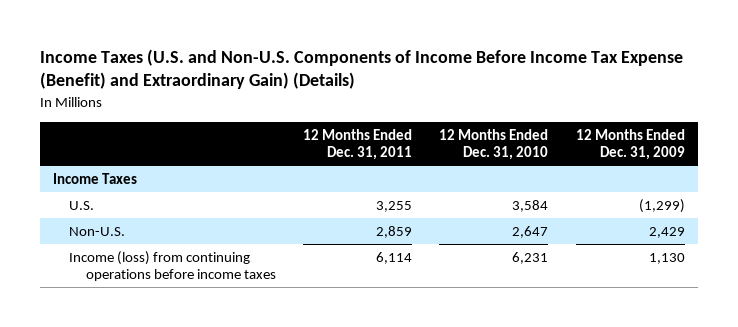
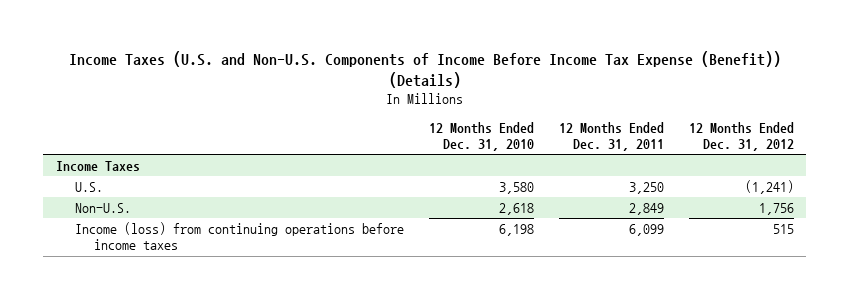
[39,49,683,90] Income Taxes (U.S. and Non-U.S. Components of Income Before Income Tax Expense (Benefit) and Extraordinary Gain) (Details) -> [68,51,781,88] Income Taxes (U.S. and Non-U.S. Components of Income Before Income Tax Expense (Benefit)) (Details)
[575,128,685,161] 12 Months Ended Dec. 31, 2009 -> none
none -> [688,121,794,152] 12 Months Ended Dec. 31, 2012
[375,200,412,212] 3,255 -> [628,181,664,194] 3,250
[512,199,549,212] 3,584 -> [498,181,534,194] 3,580
[375,225,412,238] 2,859 -> [628,202,664,215] 2,849
[512,225,549,238] 2,647 -> [498,202,534,215] 2,618
[375,251,412,264] 6,114 -> [628,223,664,236] 6,099
[512,251,549,264] 6,231 -> [498,223,534,236] 6,198

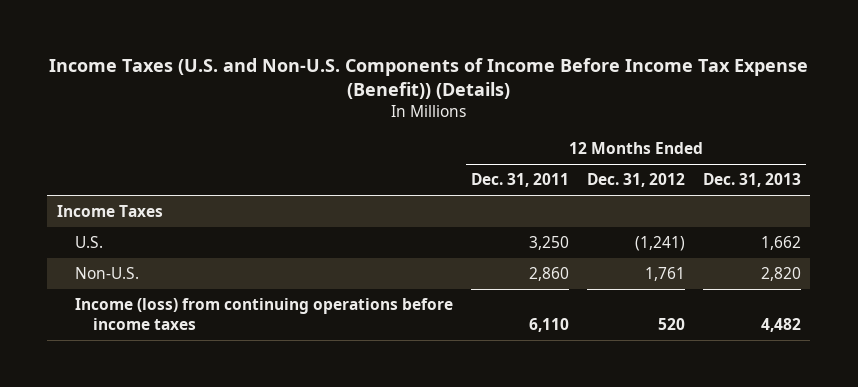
[428,121,534,152] 12 Months Ended Dec. 31, 2010 -> none
none -> [703,173,802,188] Dec. 31, 2013
[628,202,664,215] 2,849 -> [528,267,569,282] 2,860
[758,202,794,215] 1,756 -> [644,267,685,282] 1,761
[628,223,664,236] 6,099 -> [528,317,569,332] 6,110
[772,223,794,234] 515 -> [657,317,685,330] 520

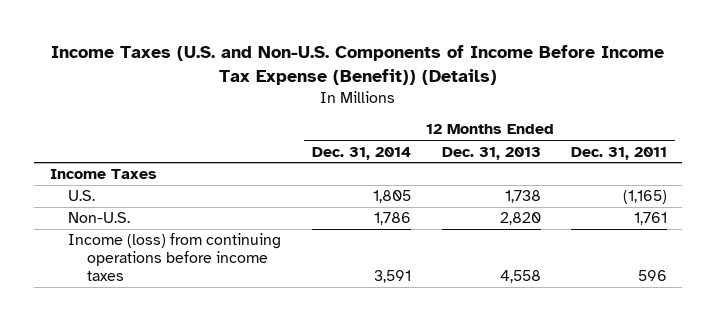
[586,173,685,188] Dec. 31, 2012 -> none
none -> [311,146,411,160] Dec. 31, 2014
[528,236,569,251] 3,250 -> [623,190,668,205] (1,165)
[761,236,802,251] 1,662 -> [504,190,541,204] 1,738
[528,267,569,282] 2,860 -> [634,212,668,226] 1,761
[528,317,569,332] 6,110 -> [638,270,668,282] 596
[761,317,802,332] 4,482 -> [499,270,541,284] 4,558

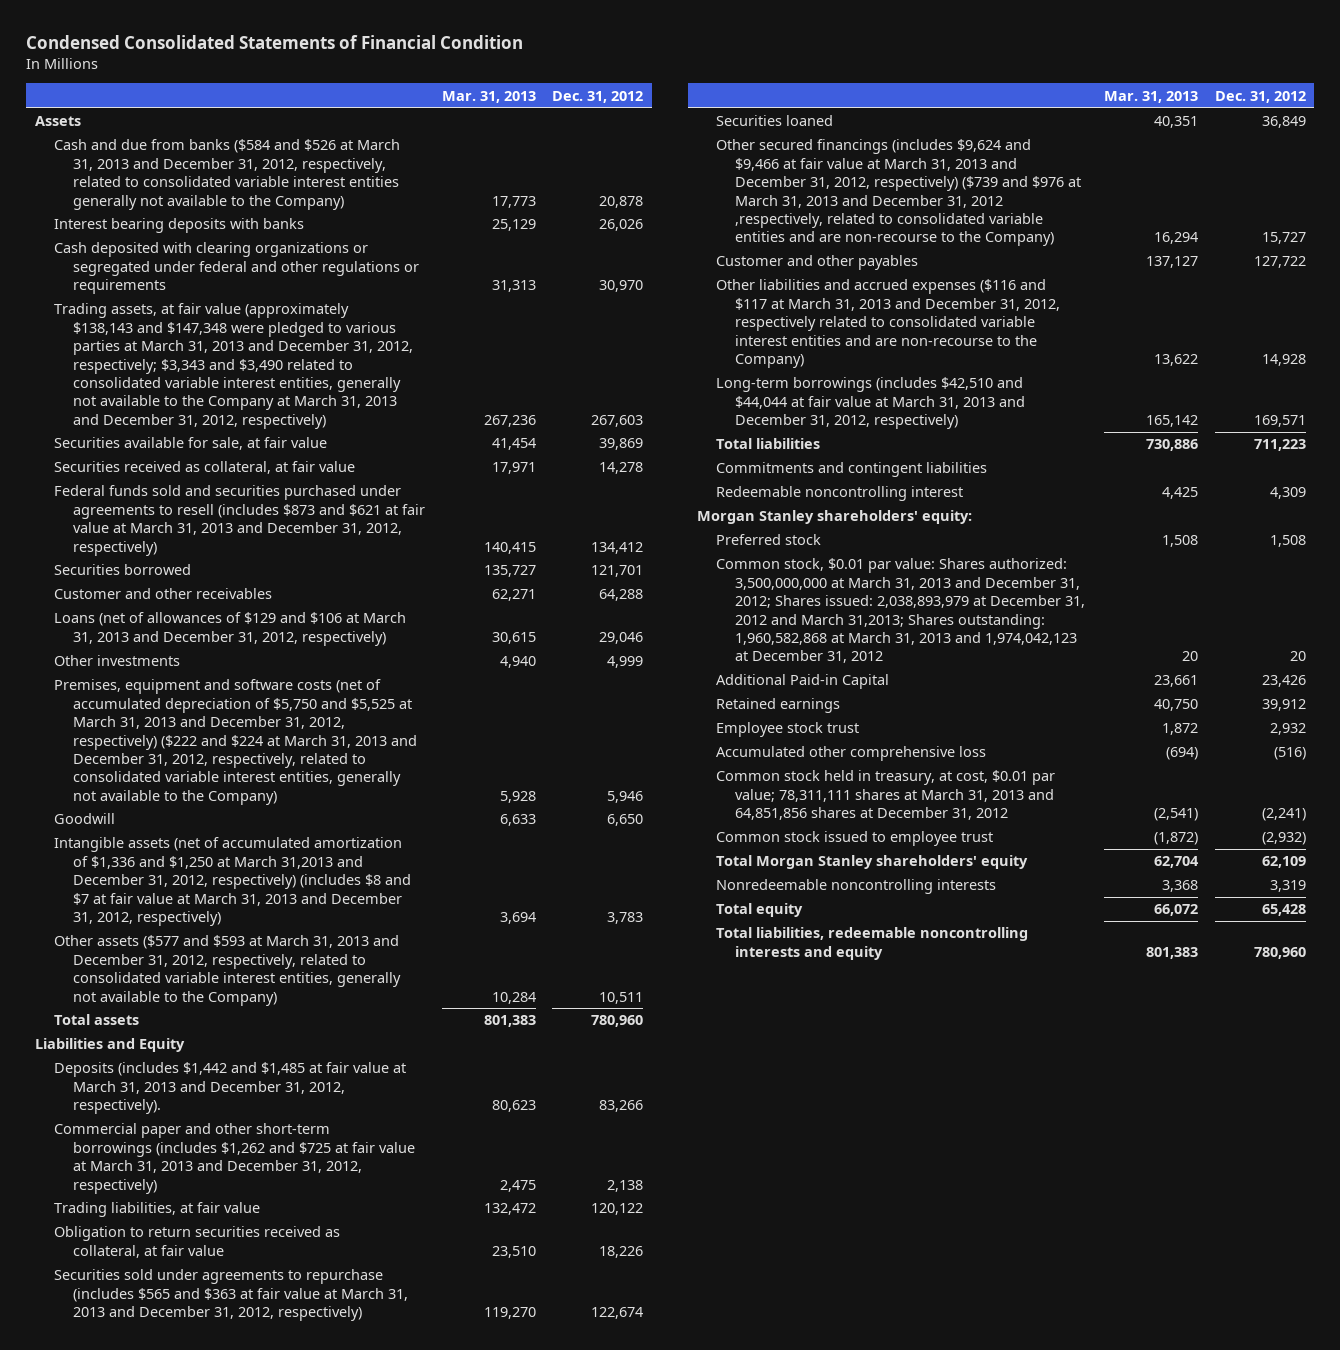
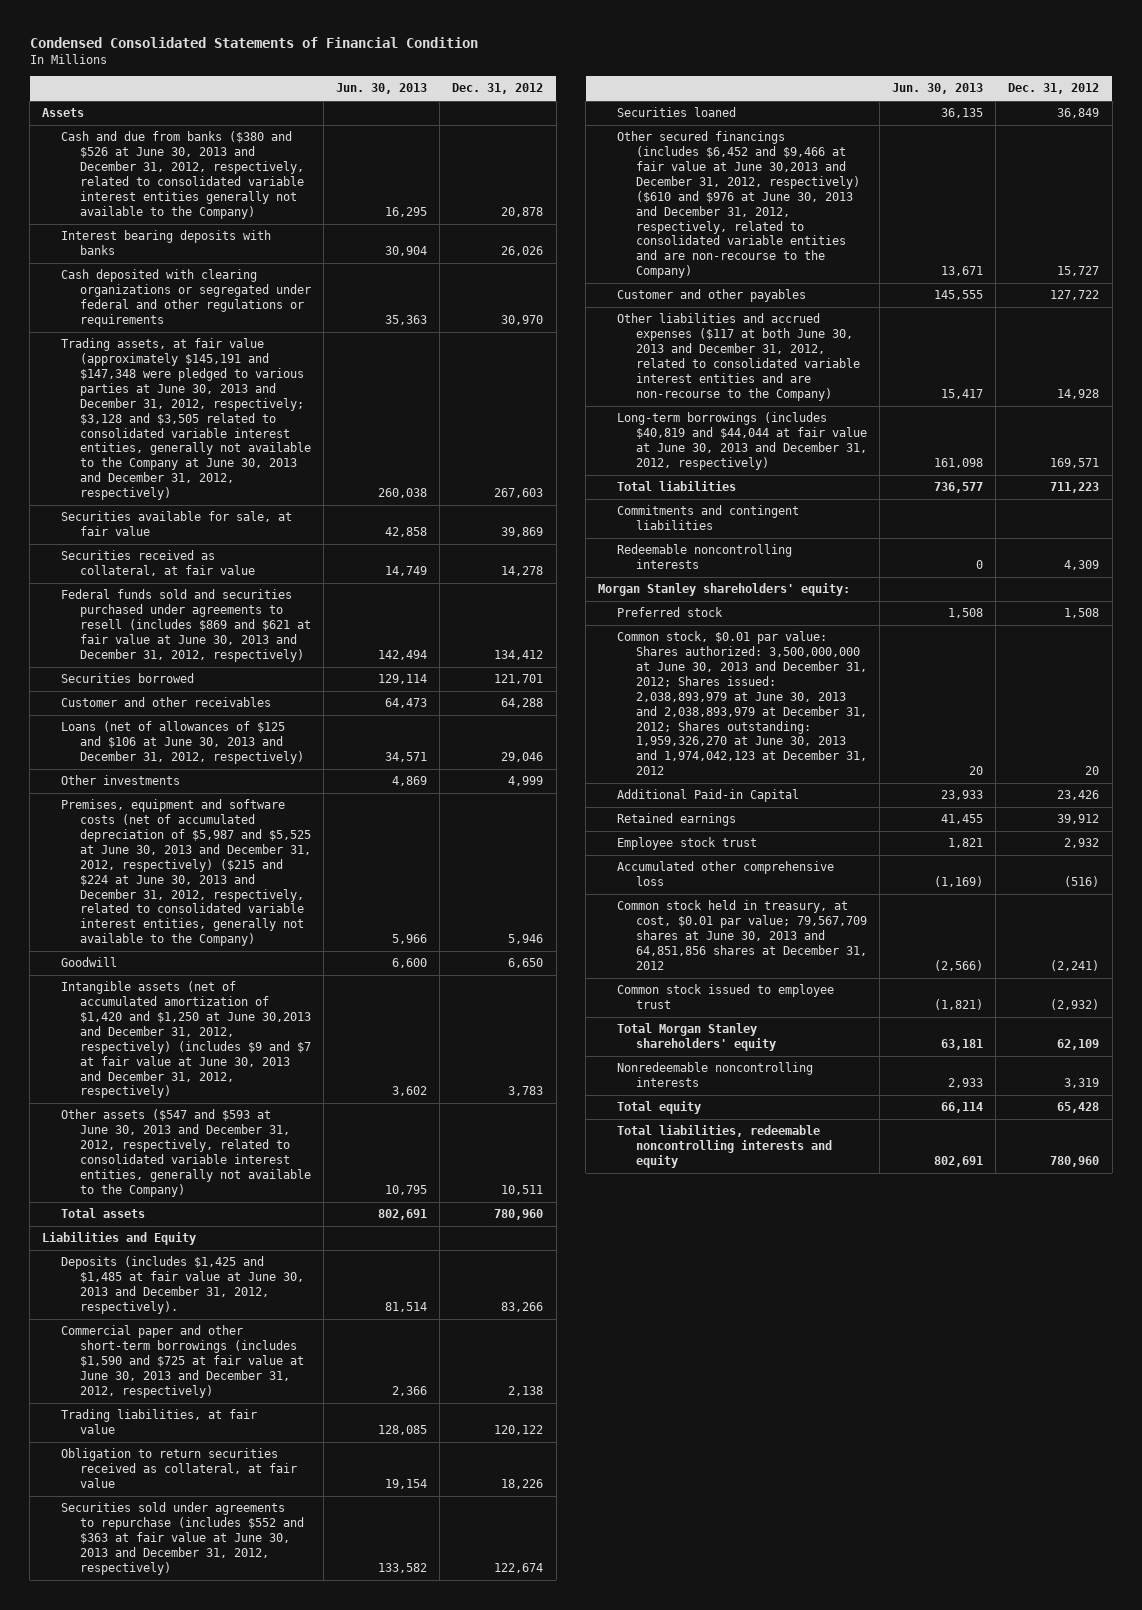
[441,90,536,103] Mar. 31, 2013 -> none
none -> [335,83,427,95] Jun. 30, 2013
[53,139,400,210] Cash and due from banks ($584 and $526 at March 31, 2013 and December 31, 2012, respectively, related to consolidated variable interest entities generally not available to the Company) -> [60,131,304,219] Cash and due from banks ($380 and $526 at June 30, 2013 and December 31, 2012, respectively, related to consolidated variable interest entities generally not available to the Company)
[53,303,413,429] Trading assets, at fair value (approximately $138,143 and $147,348 were pledged to various parties at March 31, 2013 and December 31, 2012, respectively; $3,343 and $3,490 related to consolidated variable interest entities, generally not available to the Company at March 31, 2013 and December 31, 2012, respectively) -> [60,338,311,500] Trading assets, at fair value (approximately $145,191 and $147,348 were pledged to various parties at June 30, 2013 and December 31, 2012, respectively; $3,128 and $3,505 related to consolidated variable interest entities, generally not available to the Company at June 30, 2013 and December 31, 2012, respectively)
[53,485,425,556] Federal funds sold and securities purchased under agreements to resell (includes $873 and $621 at fair value at March 31, 2013 and December 31, 2012, respectively) -> [60,589,311,662] Federal funds sold and securities purchased under agreements to resell (includes $869 and $621 at fair value at June 30, 2013 and December 31, 2012, respectively)
[53,612,406,646] Loans (net of allowances of $129 and $106 at March 31, 2013 and December 31, 2012, respectively) -> [60,721,304,765] Loans (net of allowances of $125 and $106 at June 30, 2013 and December 31, 2012, respectively)
[53,679,417,805] Premises, equipment and software costs (net of accumulated depreciation of $5,750 and $5,525 at March 31, 2013 and December 31, 2012, respectively) ($222 and $224 at March 31, 2013 and December 31, 2012, respectively, related to consolidated variable interest entities, generally not available to the Company) -> [60,799,311,947] Premises, equipment and software costs (net of accumulated depreciation of $5,987 and $5,525 at June 30, 2013 and December 31, 2012, respectively) ($215 and $224 at June 30, 2013 and December 31, 2012, respectively, related to consolidated variable interest entities, generally not available to the Company)
[53,837,411,926] Intangible assets (net of accumulated amortization of $1,336 and $1,250 at March 31,2013 and December 31, 2012, respectively) (includes $8 and $7 at fair value at March 31, 2013 and December 31, 2012, respectively) -> [60,981,311,1099] Intangible assets (net of accumulated amortization of $1,420 and $1,250 at June 30,2013 and December 31, 2012, respectively) (includes $9 and $7 at fair value at June 30, 2013 and December 31, 2012, respectively)
[53,935,401,1006] Other assets ($577 and $593 at March 31, 2013 and December 31, 2012, respectively, related to consolidated variable interest entities, generally not available to the Company) -> [60,1109,311,1197] Other assets ($547 and $593 at June 30, 2013 and December 31, 2012, respectively, related to consolidated variable interest entities, generally not available to the Company)
[53,1062,406,1115] Deposits (includes $1,442 and $1,485 at fair value at March 31, 2013 and December 31, 2012, respectively). -> [60,1256,304,1315] Deposits (includes $1,425 and $1,485 at fair value at June 30, 2013 and December 31, 2012, respectively).
[53,1123,415,1194] Commercial paper and other short-term borrowings (includes $1,262 and $725 at fair value at March 31, 2013 and December 31, 2012, respectively) -> [60,1325,304,1398] Commercial paper and other short-term borrowings (includes $1,590 and $725 at fair value at June 30, 2013 and December 31, 2012, respectively)
[53,1269,408,1322] Securities sold under agreements to repurchase (includes $565 and $363 at fair value at March 31, 2013 and December 31, 2012, respectively) -> [60,1502,304,1575] Securities sold under agreements to repurchase (includes $552 and $363 at fair value at June 30, 2013 and December 31, 2012, respectively)
[715,139,1081,247] Other secured financings (includes $9,624 and $9,466 at fair value at March 31, 2013 and December 31, 2012, respectively) ($739 and $976 at March 31, 2013 and December 31, 2012 ,respectively, related to consolidated variable entities and are non-recourse to the Company) -> [616,131,860,279] Other secured financings (includes $6,452 and $9,466 at fair value at June 30,2013 and December 31, 2012, respectively) ($610 and $976 at June 30, 2013 and December 31, 2012, respectively, related to consolidated variable entities and are non-recourse to the Company)
[715,279,1060,368] Other liabilities and accrued expenses ($116 and $117 at March 31, 2013 and December 31, 2012, respectively related to consolidated variable interest entities and are non-recourse to the Company) -> [616,313,860,401] Other liabilities and accrued expenses ($117 at both June 30, 2013 and December 31, 2012, related to consolidated variable interest entities and are non-recourse to the Company)
[715,377,1025,430] Long-term borrowings (includes $42,510 and $44,044 at fair value at March 31, 2013 and December 31, 2012, respectively) -> [616,412,867,471] Long-term borrowings (includes $40,819 and $44,044 at fair value at June 30, 2013 and December 31, 2012, respectively)
[715,486,963,502] Redeemable noncontrolling interest -> [616,544,792,570] Redeemable noncontrolling interests
[715,558,1085,664] Common stock, $0.01 par value: Shares authorized: 3,500,000,000 at March 31, 2013 and December 31, 2012; Shares issued: 2,038,893,979 at December 31, 2012 and March 31,2013; Shares outstanding: 1,960,582,868 at March 31, 2013 and 1,974,042,123 at December 31, 2012 -> [616,631,867,776] Common stock, $0.01 par value: Shares authorized: 3,500,000,000 at June 30, 2013 and December 31, 2012; Shares issued: 2,038,893,979 at June 30, 2013 and 2,038,893,979 at December 31, 2012; Shares outstanding: 1,959,326,270 at June 30, 2013 and 1,974,042,123 at December 31, 2012
[715,770,1055,821] Common stock held in treasury, at cost, $0.01 par value; 78,311,111 shares at March 31, 2013 and 64,851,856 shares at December 31, 2012 -> [616,900,867,970] Common stock held in treasury, at cost, $0.01 par value; 79,567,709 shares at June 30, 2013 and 64,851,856 shares at December 31, 2012

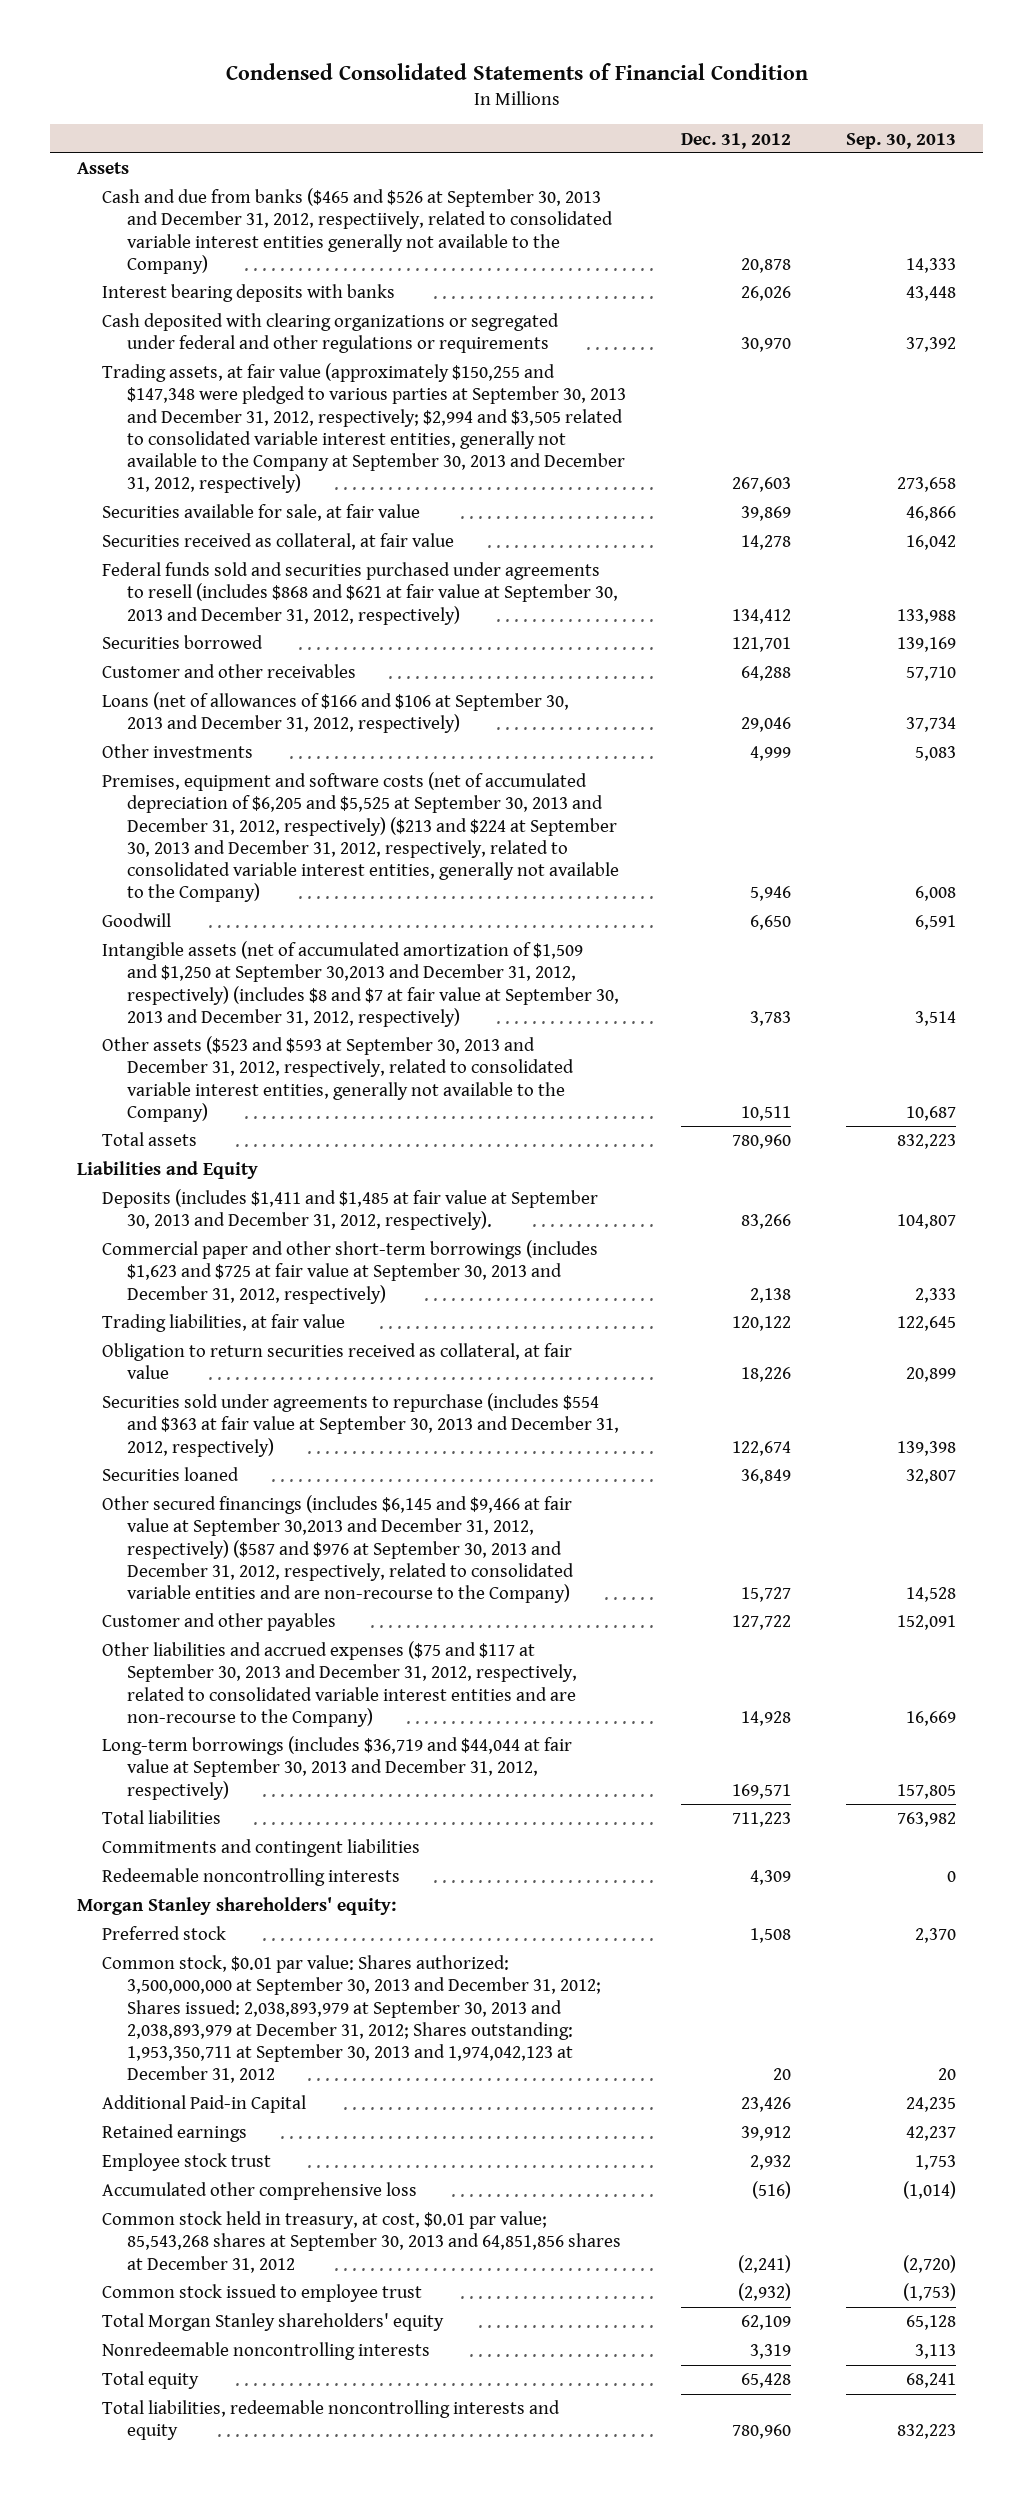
[335,83,427,95] Jun. 30, 2013 -> none
none -> [845,132,956,149] Sep. 30, 2013
[60,131,304,219] Cash and due from banks ($380 and $526 at June 30, 2013 and December 31, 2012, respectively, related to consolidated variable interest entities generally not available to the Company) -> [102,188,614,274] Cash and due from banks ($465 and $526 at September 30, 2013 and December 31, 2012, respectiively, related to consolidated variable interest entities generally not available to the Company)
[60,338,311,500] Trading assets, at fair value (approximately $145,191 and $147,348 were pledged to various parties at June 30, 2013 and December 31, 2012, respectively; $3,128 and $3,505 related to consolidated variable interest entities, generally not available to the Company at June 30, 2013 and December 31, 2012, respectively) -> [102,363,627,494] Trading assets, at fair value (approximately $150,255 and $147,348 were pledged to various parties at September 30, 2013 and December 31, 2012, respectively; $2,994 and $3,505 related to consolidated variable interest entities, generally not available to the Company at September 30, 2013 and December 31, 2012, respectively)
[60,589,311,662] Federal funds sold and securities purchased under agreements to resell (includes $869 and $621 at fair value at June 30, 2013 and December 31, 2012, respectively) -> [102,562,619,625] Federal funds sold and securities purchased under agreements to resell (includes $868 and $621 at fair value at September 30, 2013 and December 31, 2012, respectively)
[60,721,304,765] Loans (net of allowances of $125 and $106 at June 30, 2013 and December 31, 2012, respectively) -> [102,692,570,734] Loans (net of allowances of $166 and $106 at September 30, 2013 and December 31, 2012, respectively)
[60,799,311,947] Premises, equipment and software costs (net of accumulated depreciation of $5,987 and $5,525 at June 30, 2013 and December 31, 2012, respectively) ($215 and $224 at June 30, 2013 and December 31, 2012, respectively, related to consolidated variable interest entities, generally not available to the Company) -> [102,772,620,903] Premises, equipment and software costs (net of accumulated depreciation of $6,205 and $5,525 at September 30, 2013 and December 31, 2012, respectively) ($213 and $224 at September 30, 2013 and December 31, 2012, respectively, related to consolidated variable interest entities, generally not available to the Company)
[60,981,311,1099] Intangible assets (net of accumulated amortization of $1,420 and $1,250 at June 30,2013 and December 31, 2012, respectively) (includes $9 and $7 at fair value at June 30, 2013 and December 31, 2012, respectively) -> [102,941,620,1027] Intangible assets (net of accumulated amortization of $1,509 and $1,250 at September 30,2013 and December 31, 2012, respectively) (includes $8 and $7 at fair value at September 30, 2013 and December 31, 2012, respectively)
[60,1109,311,1197] Other assets ($547 and $593 at June 30, 2013 and December 31, 2012, respectively, related to consolidated variable interest entities, generally not available to the Company) -> [102,1036,575,1122] Other assets ($523 and $593 at September 30, 2013 and December 31, 2012, respectively, related to consolidated variable interest entities, generally not available to the Company)
[60,1256,304,1315] Deposits (includes $1,425 and $1,485 at fair value at June 30, 2013 and December 31, 2012, respectively). -> [102,1189,599,1231] Deposits (includes $1,411 and $1,485 at fair value at September 30, 2013 and December 31, 2012, respectively).
[60,1325,304,1398] Commercial paper and other short-term borrowings (includes $1,590 and $725 at fair value at June 30, 2013 and December 31, 2012, respectively) -> [102,1240,599,1304] Commercial paper and other short-term borrowings (includes $1,623 and $725 at fair value at September 30, 2013 and December 31, 2012, respectively)
[60,1502,304,1575] Securities sold under agreements to repurchase (includes $552 and $363 at fair value at June 30, 2013 and December 31, 2012, respectively) -> [102,1393,620,1457] Securities sold under agreements to repurchase (includes $554 and $363 at fair value at September 30, 2013 and December 31, 2012, respectively)
[616,131,860,279] Other secured financings (includes $6,452 and $9,466 at fair value at June 30,2013 and December 31, 2012, respectively) ($610 and $976 at June 30, 2013 and December 31, 2012, respectively, related to consolidated variable entities and are non-recourse to the Company) -> [102,1495,575,1604] Other secured financings (includes $6,145 and $9,466 at fair value at September 30,2013 and December 31, 2012, respectively) ($587 and $976 at September 30, 2013 and December 31, 2012, respectively, related to consolidated variable entities and are non-recourse to the Company)
[616,313,860,401] Other liabilities and accrued expenses ($117 at both June 30, 2013 and December 31, 2012, related to consolidated variable interest entities and are non-recourse to the Company) -> [102,1641,578,1727] Other liabilities and accrued expenses ($75 and $117 at September 30, 2013 and December 31, 2012, respectively, related to consolidated variable interest entities and are non-recourse to the Company)
[616,412,867,471] Long-term borrowings (includes $40,819 and $44,044 at fair value at June 30, 2013 and December 31, 2012, respectively) -> [102,1736,573,1800] Long-term borrowings (includes $36,719 and $44,044 at fair value at September 30, 2013 and December 31, 2012, respectively)
[616,631,867,776] Common stock, $0.01 par value: Shares authorized: 3,500,000,000 at June 30, 2013 and December 31, 2012; Shares issued: 2,038,893,979 at June 30, 2013 and 2,038,893,979 at December 31, 2012; Shares outstanding: 1,959,326,270 at June 30, 2013 and 1,974,042,123 at December 31, 2012 -> [102,1955,602,2084] Common stock, $0.01 par value: Shares authorized: 3,500,000,000 at September 30, 2013 and December 31, 2012; Shares issued: 2,038,893,979 at September 30, 2013 and 2,038,893,979 at December 31, 2012; Shares outstanding: 1,953,350,711 at September 30, 2013 and 1,974,042,123 at December 31, 2012
[616,900,867,970] Common stock held in treasury, at cost, $0.01 par value; 79,567,709 shares at June 30, 2013 and 64,851,856 shares at December 31, 2012 -> [102,2211,622,2273] Common stock held in treasury, at cost, $0.01 par value; 85,543,268 shares at September 30, 2013 and 64,851,856 shares at December 31, 2012

